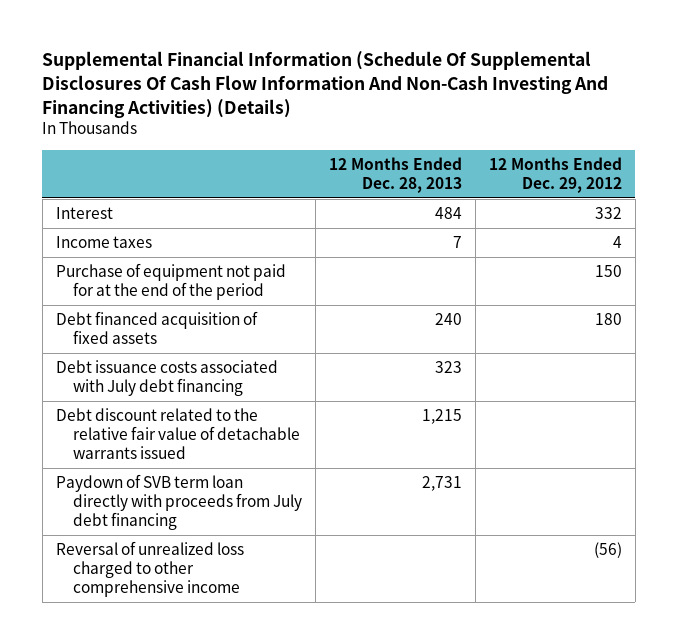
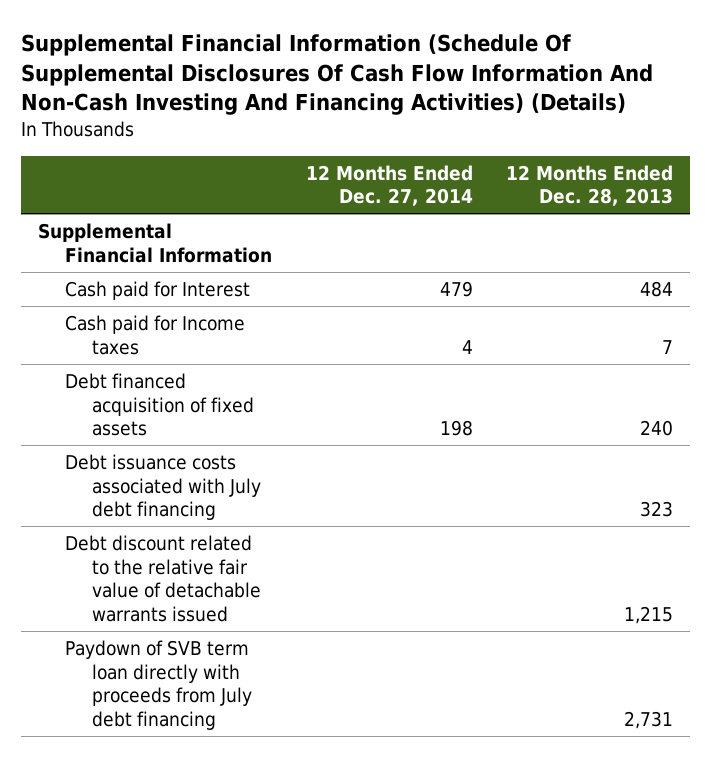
[488,156,622,193] 12 Months Ended Dec. 29, 2012 -> none
none -> [305,164,473,207] 12 Months Ended Dec. 27, 2014
[55,263,286,300] Purchase of equipment not paid for at the end of the period -> none
none -> [37,223,272,263] Supplemental Financial Information
[55,207,113,220] Interest -> [64,281,250,301] Cash paid for Interest
[55,236,152,249] Income taxes -> [64,315,245,355] Cash paid for Income taxes
[55,541,244,597] Reversal of unrealized loss charged to other comprehensive income -> none

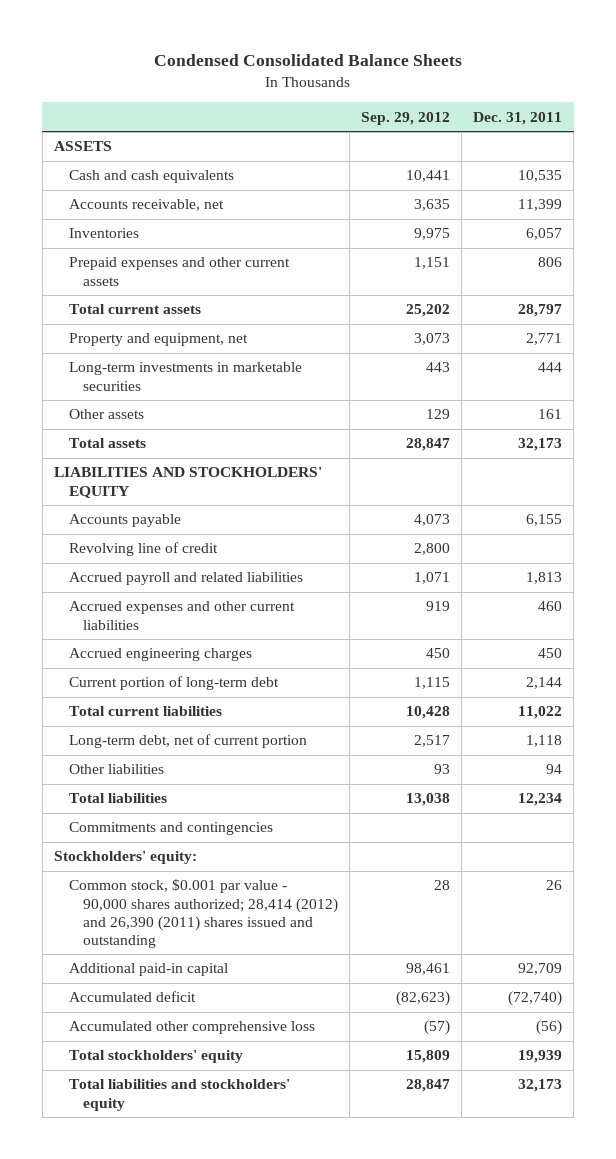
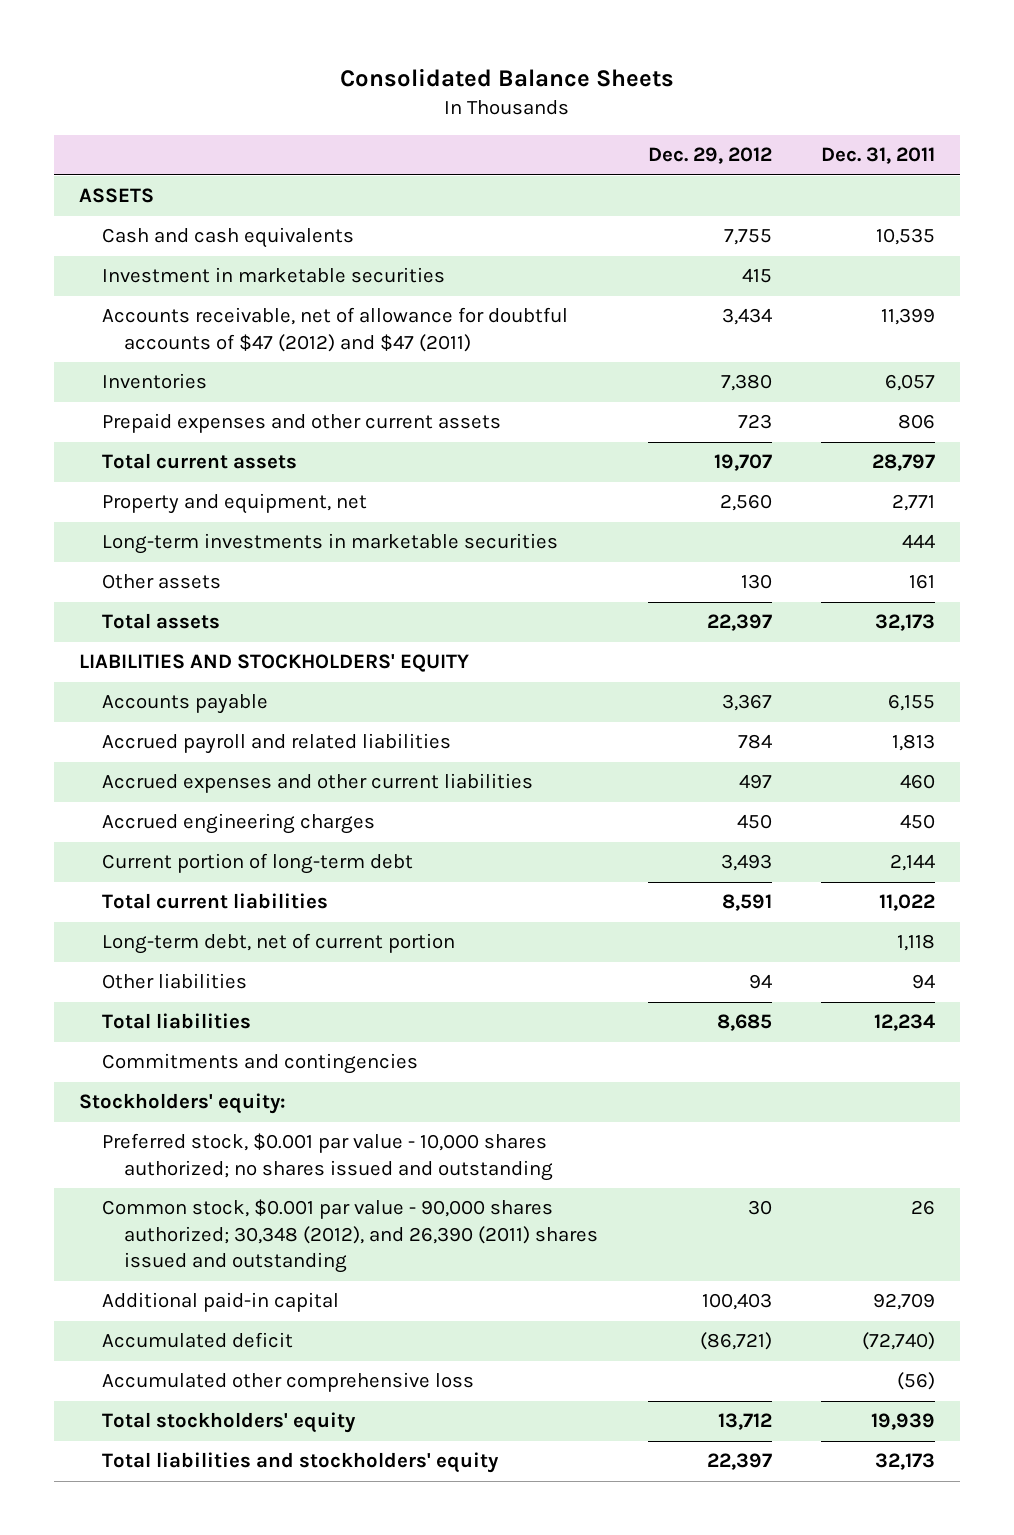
[154,54,463,67] Condensed Consolidated Balance Sheets -> [340,68,675,88] Consolidated Balance Sheets
[361,111,451,125] Sep. 29, 2012 -> none
none -> [647,147,772,165] Dec. 29, 2012
none -> [101,267,445,284] Investment in marketable securities
[68,199,224,212] Accounts receivable, net -> [101,307,568,352] Accounts receivable, net of allowance for doubtful accounts of $47 (2012) and $47 (2011)
[68,542,218,557] Revolving line of credit -> none
none -> [101,1133,554,1181] Preferred stock, $0.001 par value - 10,000 shares authorized; no shares issued and outstanding
[68,879,339,948] Common stock, $0.001 par value - 90,000 shares authorized; 28,414 (2012) and 26,390 (2011) shares issued and outstanding -> [101,1199,599,1274] Common stock, $0.001 par value - 90,000 shares authorized; 30,348 (2012), and 26,390 (2011) shares issued and outstanding

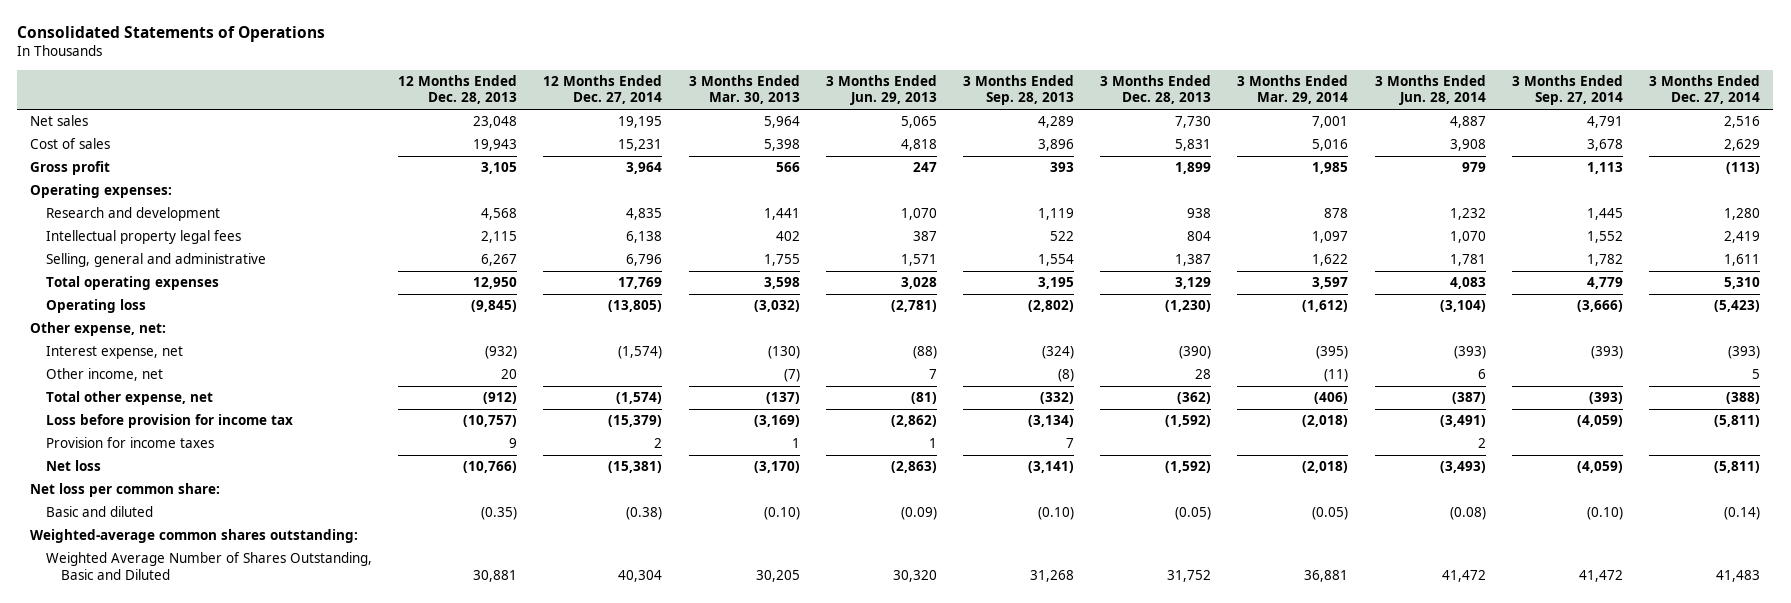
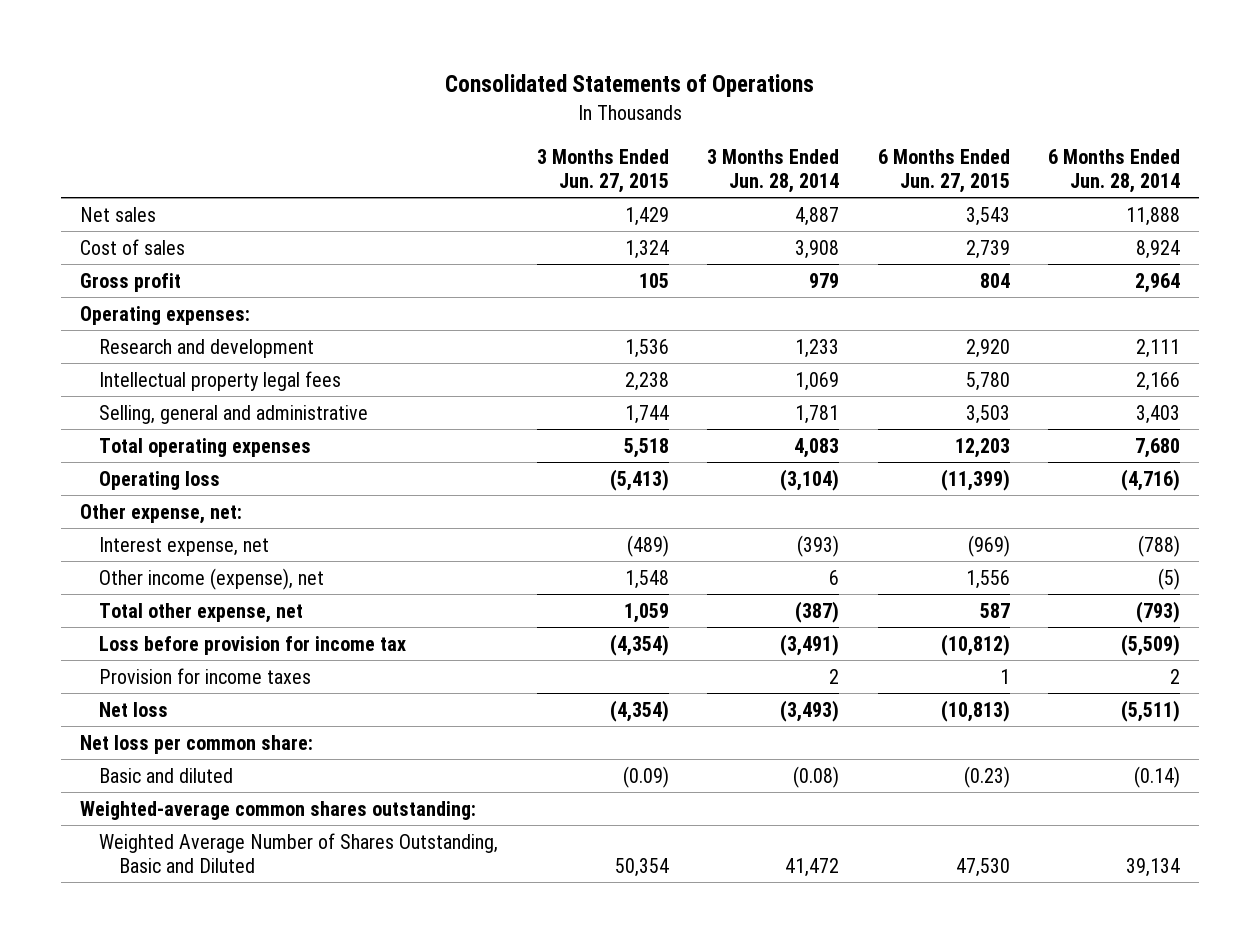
[398,75,518,105] 12 Months Ended Dec. 28, 2013 -> none
[543,75,663,105] 12 Months Ended Dec. 27, 2014 -> none
[688,75,800,105] 3 Months Ended Mar. 30, 2013 -> none
[825,75,937,106] 3 Months Ended Jun. 29, 2013 -> none
[963,75,1075,106] 3 Months Ended Sep. 28, 2013 -> none
[1100,75,1212,105] 3 Months Ended Dec. 28, 2013 -> none
[1237,75,1349,105] 3 Months Ended Mar. 29, 2014 -> none
[1511,75,1623,106] 3 Months Ended Sep. 27, 2014 -> none
[1649,75,1761,105] 3 Months Ended Dec. 27, 2014 -> none
none -> [536,148,669,193] 3 Months Ended Jun. 27, 2015
none -> [877,148,1010,193] 6 Months Ended Jun. 27, 2015
none -> [1047,148,1180,193] 6 Months Ended Jun. 28, 2014
[1449,208,1486,221] 1,232 -> [795,338,840,358] 1,233
[1449,231,1486,244] 1,070 -> [795,371,840,391] 1,069
[45,368,163,382] Other income, net -> [99,567,325,590] Other income (expense), net

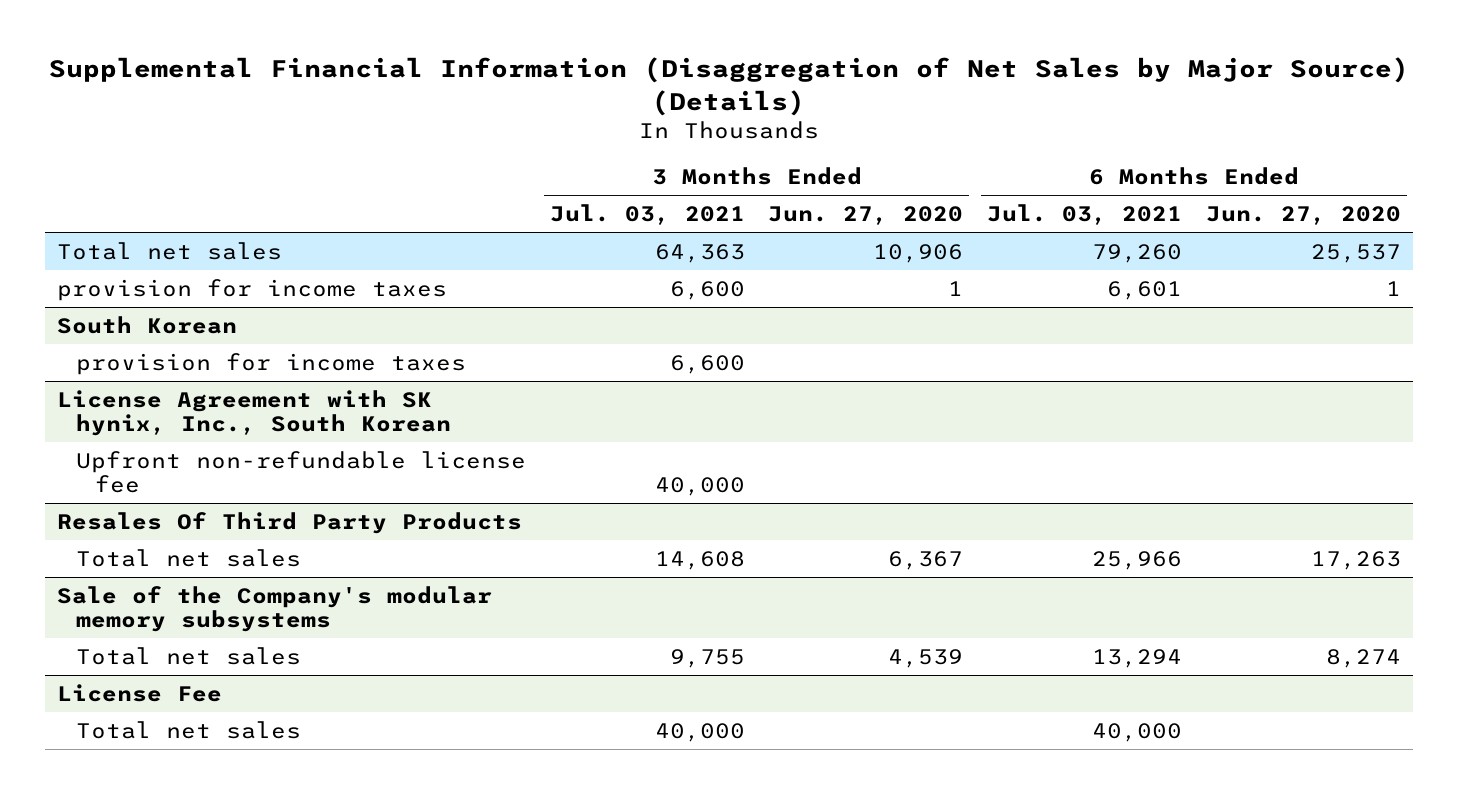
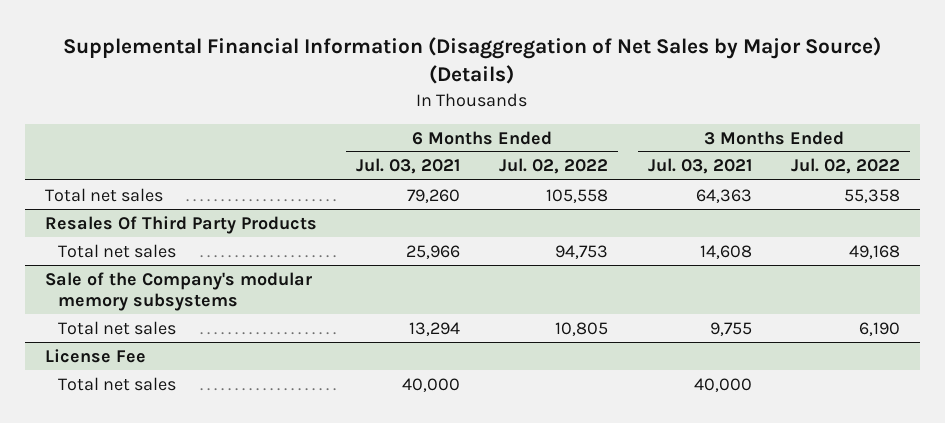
[768,206,964,226] Jun. 27, 2020 -> none
[1205,206,1401,226] Jun. 27, 2020 -> none
none -> [499,158,609,175] Jul. 02, 2022
none -> [790,158,900,175] Jul. 02, 2022
[56,278,447,301] provision for income taxes -> none
[56,315,237,334] South Korean -> none
[76,352,467,375] provision for income taxes -> none
[56,389,452,437] License Agreement with SK hynix, Inc., South Korean -> none
[76,450,527,494] Upfront non-refundable license fee -> none

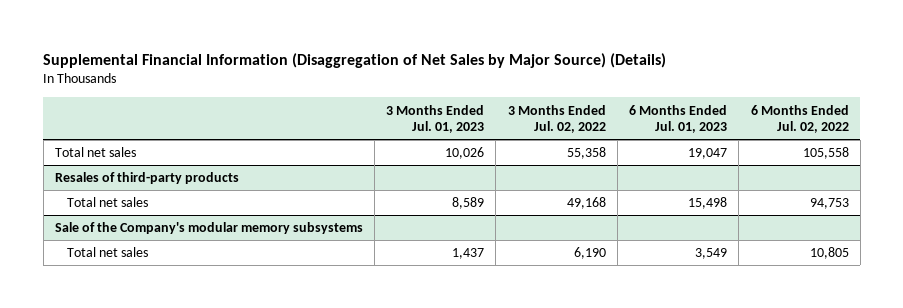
[356,158,461,175] Jul. 03, 2021 -> none
[647,158,752,175] Jul. 03, 2021 -> none
none -> [386,104,485,133] 3 Months Ended Jul. 01, 2023
none -> [629,104,728,133] 6 Months Ended Jul. 01, 2023
[44,215,317,234] Resales Of Third Party Products -> [54,172,239,185] Resales of third-party products
[44,348,146,363] License Fee -> none
[57,376,176,391] Total net sales -> none

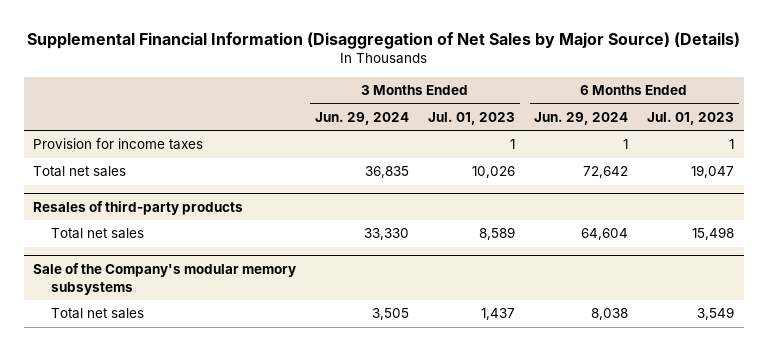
[507,104,606,133] 3 Months Ended Jul. 02, 2022 -> none
[750,104,849,133] 6 Months Ended Jul. 02, 2022 -> none
none -> [315,112,410,126] Jun. 29, 2024
none -> [534,112,629,126] Jun. 29, 2024
none -> [33,138,204,151] Provision for income taxes

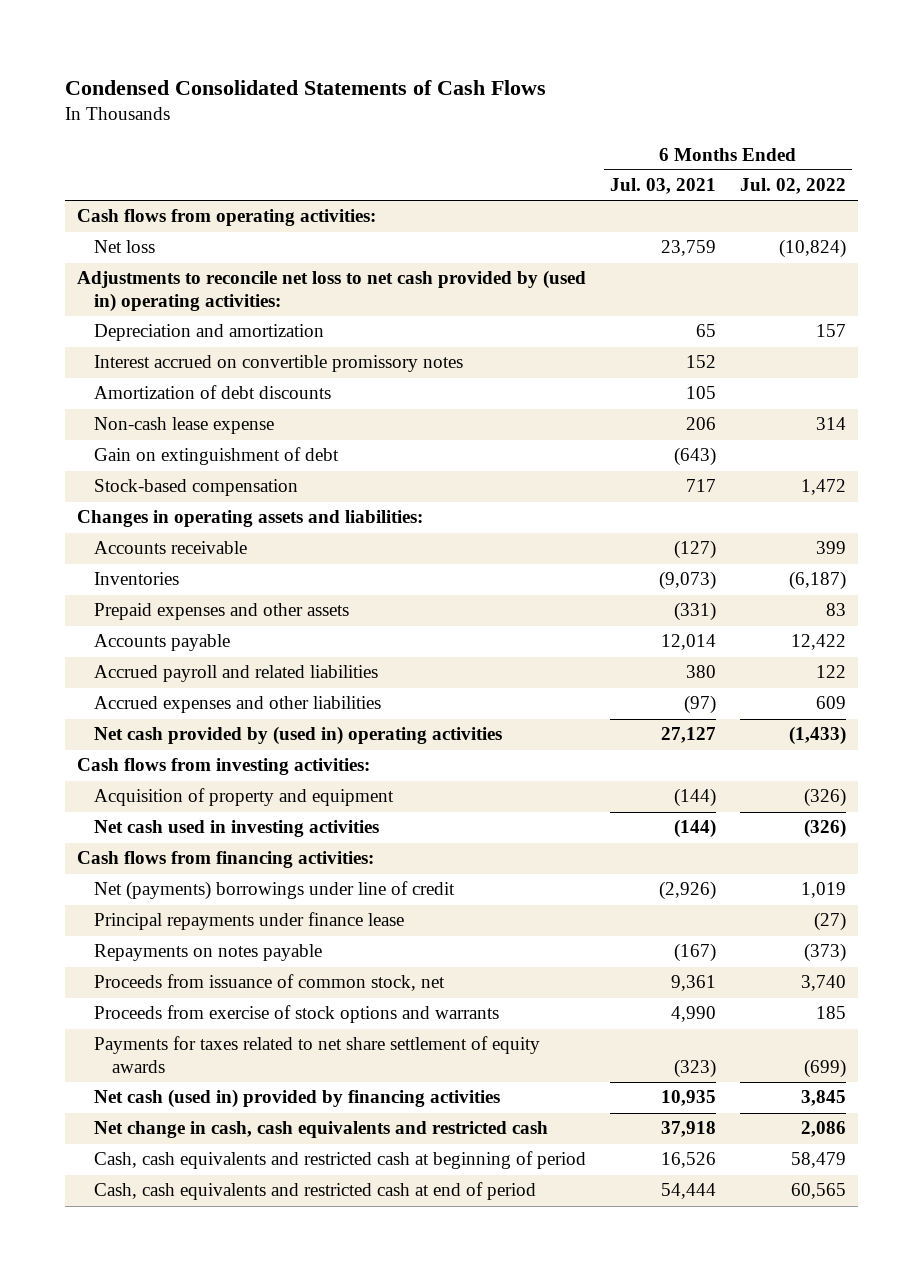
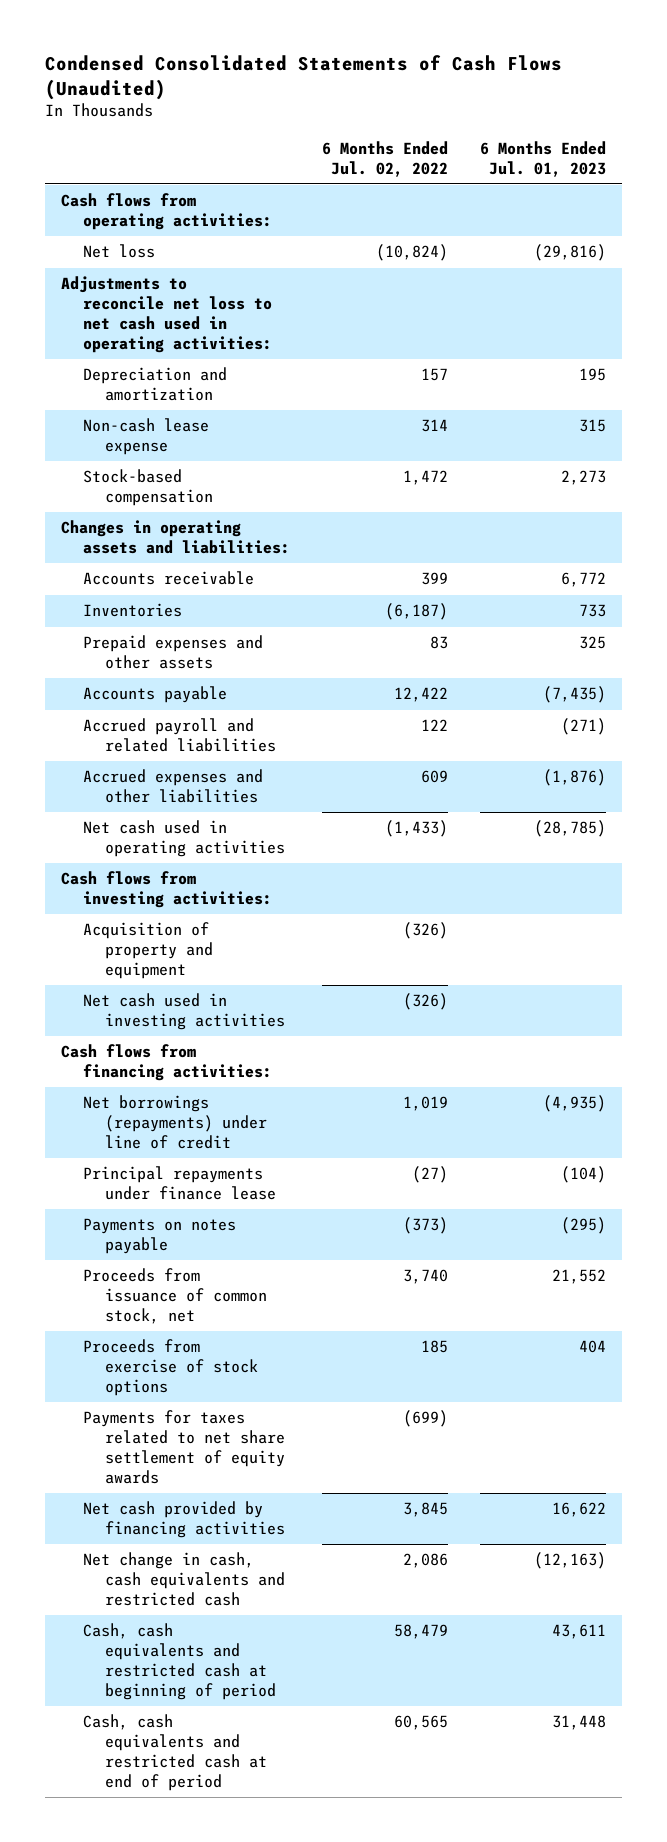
[64,79,546,95] Condensed Consolidated Statements of Cash Flows -> [45,55,563,100] Condensed Consolidated Statements of Cash Flows (Unaudited)
[609,178,716,195] Jul. 03, 2021 -> none
none -> [479,140,606,177] 6 Months Ended Jul. 01, 2023
[76,270,586,313] Adjustments to reconcile net loss to net cash provided by (used in) operating activities: -> [61,276,272,354] Adjustments to reconcile net loss to net cash used in operating activities:
[94,355,464,373] Interest accrued on convertible promissory notes -> none
[94,385,332,400] Amortization of debt discounts -> none
[94,447,340,466] Gain on extinguishment of debt -> none
[94,726,503,746] Net cash provided by (used in) operating activities -> [82,820,285,858] Net cash used in operating activities
[94,881,456,901] Net (payments) borrowings under line of credit -> [82,1095,267,1150] Net borrowings (repayments) under line of credit
[94,944,323,962] Repayments on notes payable -> [82,1218,236,1255] Payments on notes payable
[94,1005,500,1024] Proceeds from exercise of stock options and warrants -> [82,1339,258,1397] Proceeds from exercise of stock options
[94,1089,501,1109] Net cash (used in) provided by financing activities -> [82,1501,285,1539] Net cash provided by financing activities

